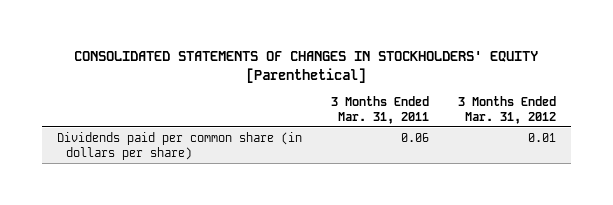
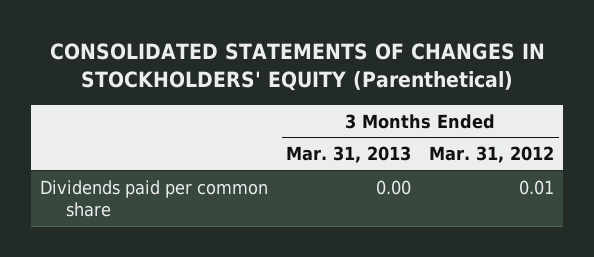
[74,50,539,83] CONSOLIDATED STATEMENTS OF CHANGES IN STOCKHOLDERS' EQUITY [Parenthetical] -> [50,43,546,91] CONSOLIDATED STATEMENTS OF CHANGES IN STOCKHOLDERS' EQUITY (Parenthetical)
[330,96,429,125] 3 Months Ended Mar. 31, 2011 -> none
none -> [286,146,412,164] Mar. 31, 2013
[56,132,302,161] Dividends paid per common share (in dollars per share) -> [40,179,269,218] Dividends paid per common share

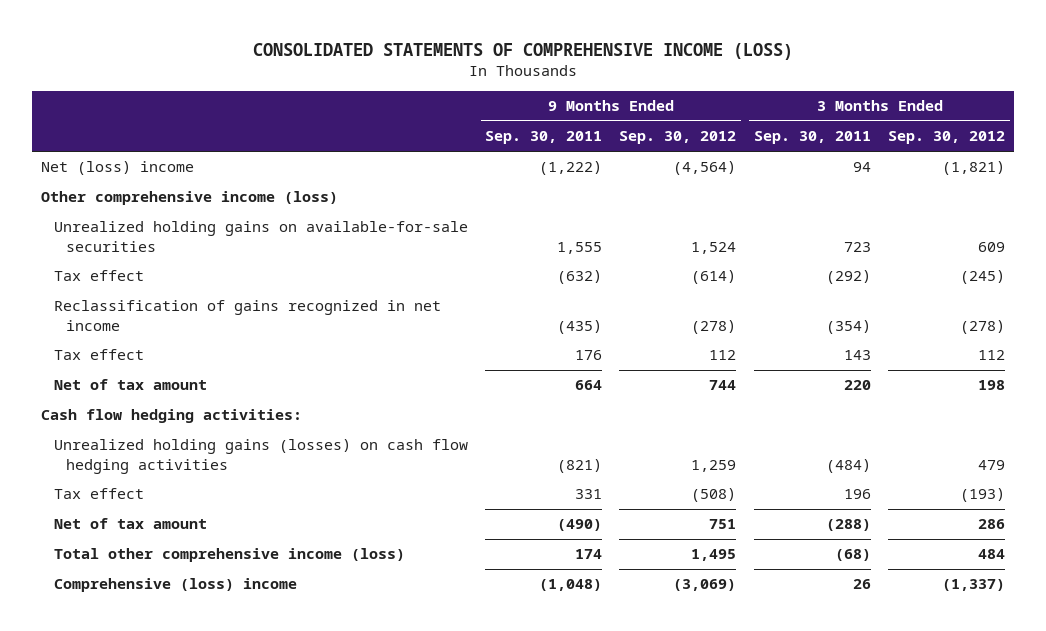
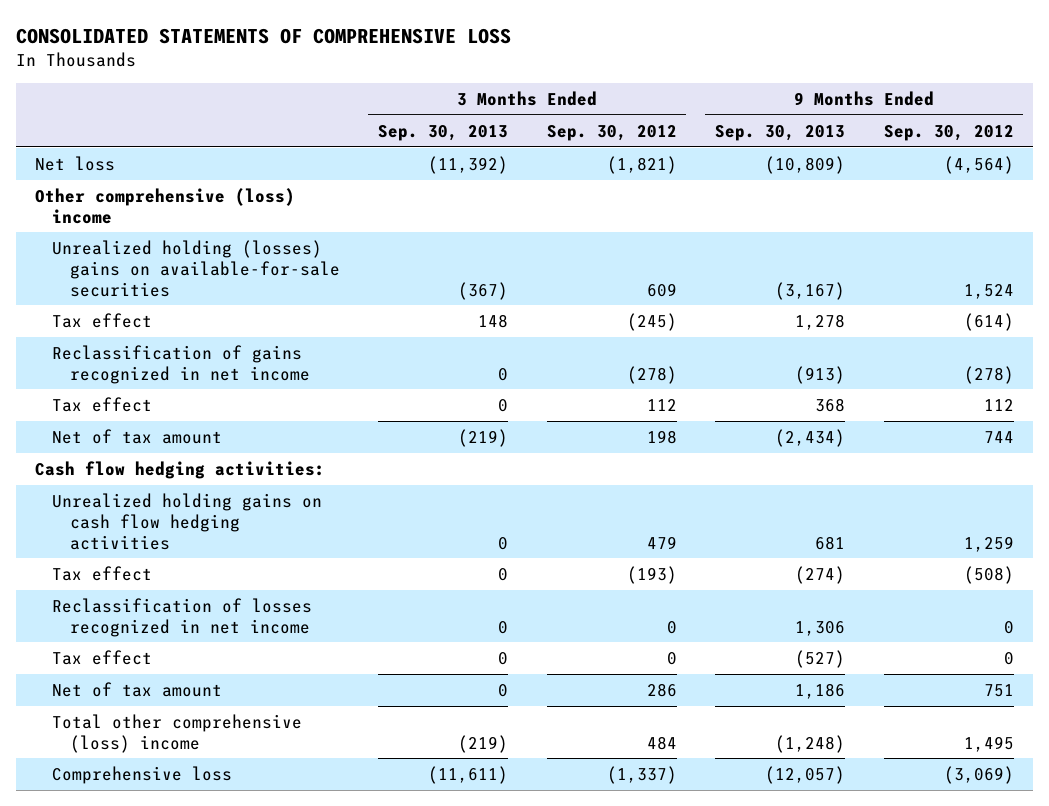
[253,42,794,60] CONSOLIDATED STATEMENTS OF COMPREHENSIVE INCOME (LOSS) -> [16,27,512,44] CONSOLIDATED STATEMENTS OF COMPREHENSIVE LOSS
[484,131,602,145] Sep. 30, 2011 -> none
[753,131,871,145] Sep. 30, 2011 -> none
none -> [378,124,509,141] Sep. 30, 2013
none -> [715,124,846,141] Sep. 30, 2013
[41,161,195,176] Net (loss) income -> [35,155,116,171] Net loss
[41,191,339,206] Other comprehensive income (loss) -> [35,187,296,224] Other comprehensive (loss) income
[53,221,468,252] Unrealized holding gains on available-for-sale securities -> [52,239,340,297] Unrealized holding (losses) gains on available-for-sale securities
[53,439,468,474] Unrealized holding gains (losses) on cash flow hedging activities -> [52,492,323,550] Unrealized holding gains on cash flow hedging activities
none -> [52,597,313,637] Reclassification of losses recognized in net income
none -> [52,649,153,665] Tax effect
[53,548,405,563] Total other comprehensive income (loss) -> [52,713,303,753] Total other comprehensive (loss) income
[53,578,297,593] Comprehensive (loss) income -> [52,765,233,784] Comprehensive loss

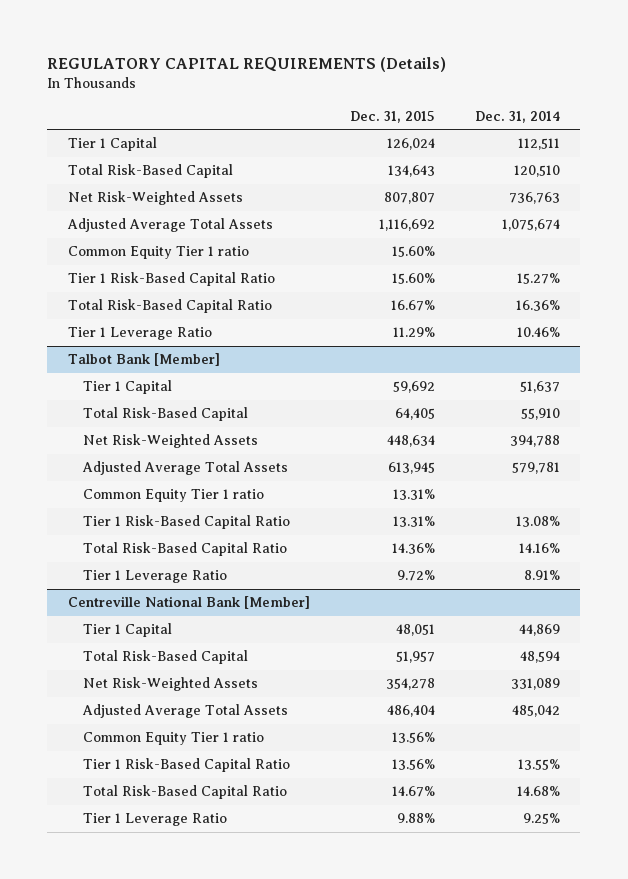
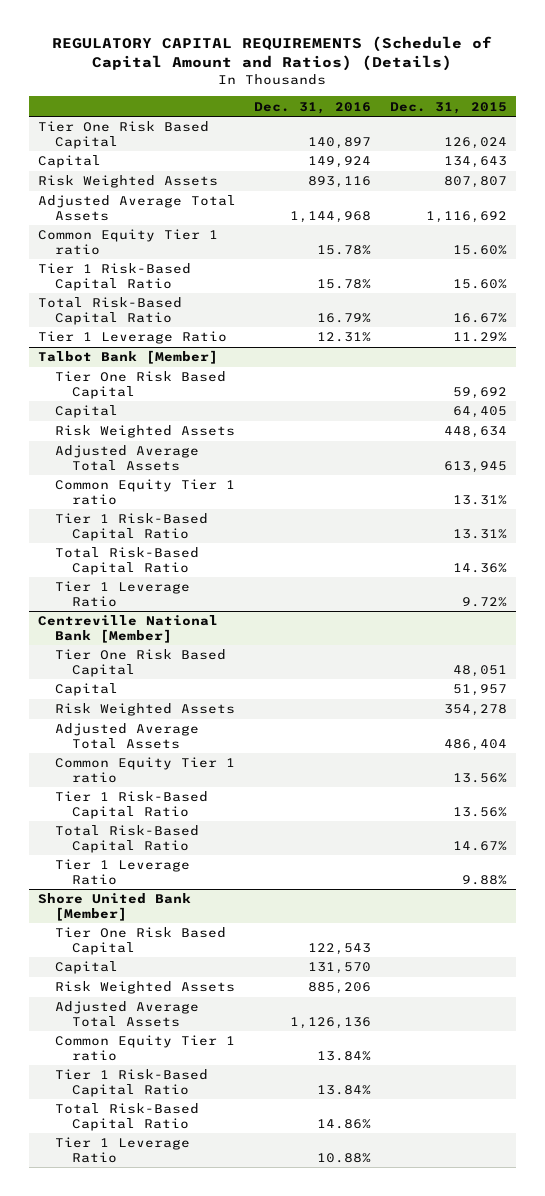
[47,57,447,73] REGULATORY CAPITAL REQUIREMENTS (Details) -> [52,36,493,72] REGULATORY CAPITAL REQUIREMENTS (Schedule of Capital Amount and Ratios) (Details)
[475,110,561,123] Dec. 31, 2014 -> none
none -> [254,101,372,114] Dec. 31, 2016
[67,137,157,152] Tier 1 Capital -> [38,121,210,149] Tier One Risk Based Capital
[67,164,233,179] Total Risk-Based Capital -> [38,155,102,169] Capital
[67,191,243,206] Net Risk-Weighted Assets -> [38,175,219,189] Risk Weighted Assets
[82,380,172,395] Tier 1 Capital -> [55,371,227,399] Tier One Risk Based Capital
[82,407,248,422] Total Risk-Based Capital -> [55,405,119,419] Capital
[82,434,258,449] Net Risk-Weighted Assets -> [55,425,236,439] Risk Weighted Assets
[82,623,172,638] Tier 1 Capital -> [55,649,227,677] Tier One Risk Based Capital
[82,650,248,665] Total Risk-Based Capital -> [55,683,119,697] Capital
[82,677,258,692] Net Risk-Weighted Assets -> [55,703,236,717] Risk Weighted Assets
none -> [38,893,192,921] Shore United Bank [Member]
none -> [55,927,227,955] Tier One Risk Based Capital
none -> [55,961,119,975] Capital
none -> [55,981,236,995] Risk Weighted Assets
none -> [55,1001,200,1027] Adjusted Average Total Assets
none -> [55,1035,236,1061] Common Equity Tier 1 ratio
none -> [55,1069,209,1097] Tier 1 Risk-Based Capital Ratio
none -> [55,1103,200,1131] Total Risk-Based Capital Ratio
none -> [55,1137,191,1163] Tier 1 Leverage Ratio

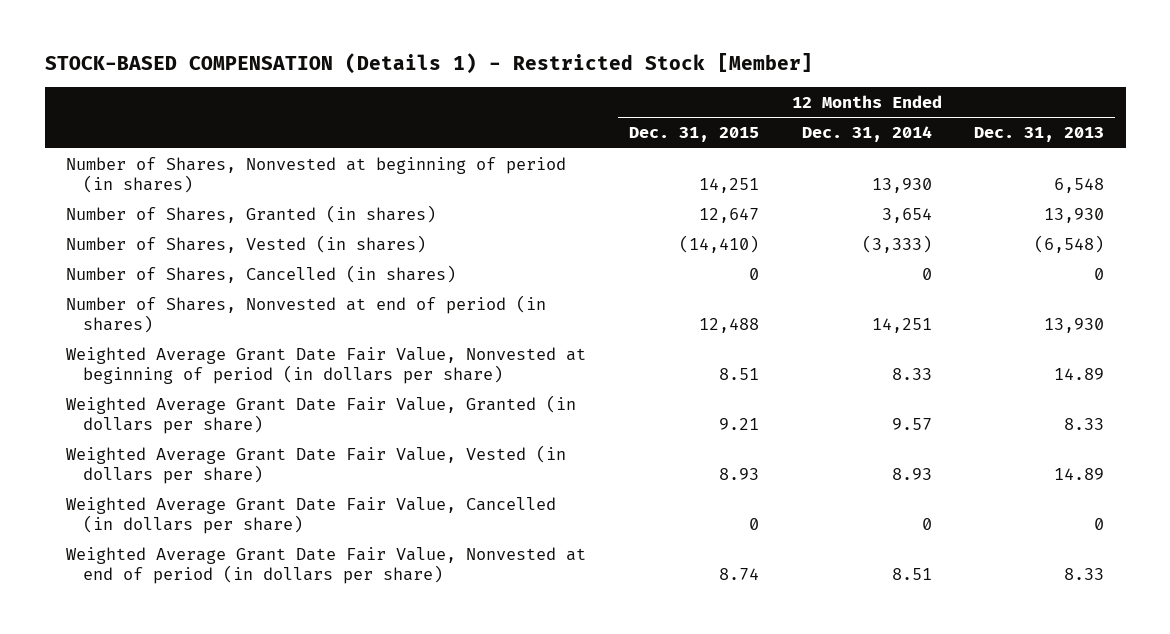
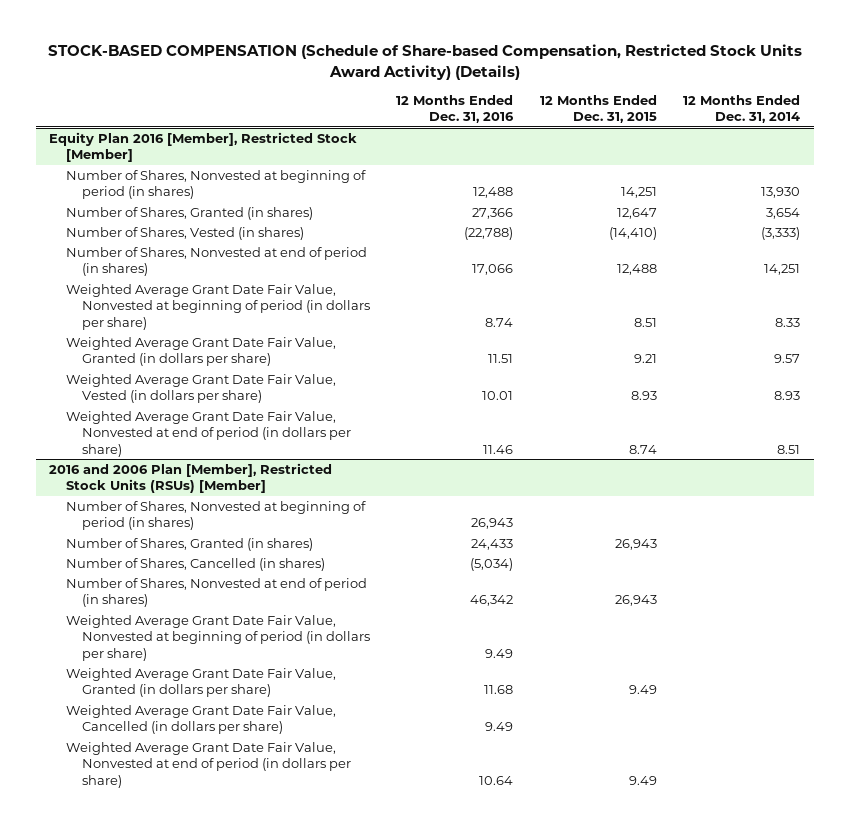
[44,53,813,75] STOCK-BASED COMPENSATION (Details 1) - Restricted Stock [Member] -> [47,44,802,80] STOCK-BASED COMPENSATION (Schedule of Share-based Compensation, Restricted Stock Units Award Activity) (Details)
[974,127,1105,143] Dec. 31, 2013 -> none
none -> [396,94,515,124] 12 Months Ended Dec. 31, 2016
none -> [49,131,358,163] Equity Plan 2016 [Member], Restricted Stock [Member]
[66,264,457,283] Number of Shares, Cancelled (in shares) -> none
[66,496,557,534] Weighted Average Grant Date Fair Value, Cancelled (in dollars per share) -> none
none -> [49,462,333,494] 2016 and 2006 Plan [Member], Restricted Stock Units (RSUs) [Member]
none -> [65,500,366,531] Number of Shares, Nonvested at beginning of period (in shares)
none -> [65,537,313,551] Number of Shares, Granted (in shares)
none -> [65,557,325,571] Number of Shares, Cancelled (in shares)
none -> [65,577,367,608] Number of Shares, Nonvested at end of period (in shares)
none -> [65,614,370,661] Weighted Average Grant Date Fair Value, Nonvested at beginning of period (in dollars per share)
none -> [65,667,336,698] Weighted Average Grant Date Fair Value, Granted (in dollars per share)
none -> [65,704,336,735] Weighted Average Grant Date Fair Value, Cancelled (in dollars per share)
none -> [65,741,351,788] Weighted Average Grant Date Fair Value, Nonvested at end of period (in dollars per share)

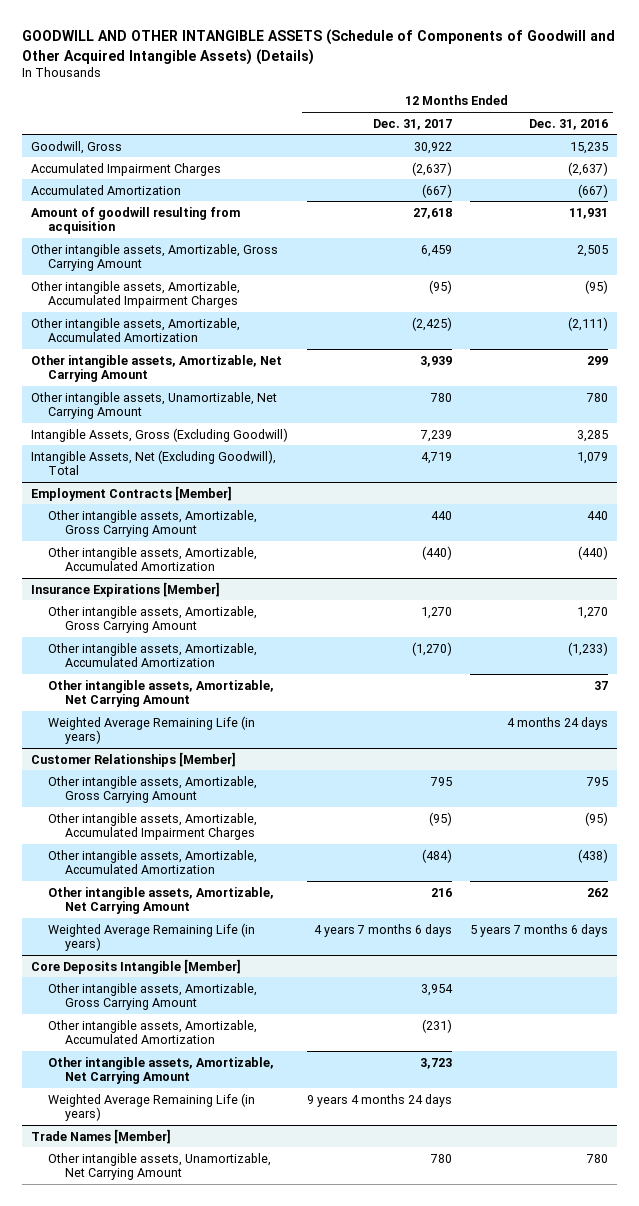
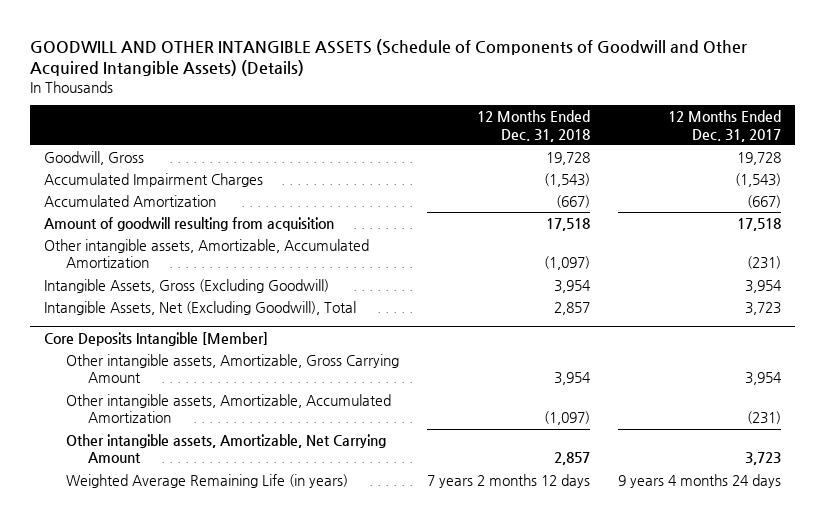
[528,118,608,130] Dec. 31, 2016 -> none
none -> [477,110,591,142] 12 Months Ended Dec. 31, 2018
[413,141,452,154] 30,922 -> [736,151,781,165] 19,728
[411,161,452,176] (2,637) -> [734,172,781,187] (1,543)
[31,243,279,271] Other intangible assets, Amortizable, Gross Carrying Amount -> none
[31,280,241,308] Other intangible assets, Amortizable, Accumulated Impairment Charges -> none
[31,354,283,382] Other intangible assets, Amortizable, Net Carrying Amount -> none
[31,391,278,419] Other intangible assets, Unamortizable, Net Carrying Amount -> none
[31,485,233,501] Employment Contracts [Member] -> none
[48,509,258,537] Other intangible assets, Amortizable, Gross Carrying Amount -> none
[48,546,258,571] Other intangible assets, Amortizable, Accumulated Amortization -> none
[31,581,221,597] Insurance Expirations [Member] -> none
[48,605,258,633] Other intangible assets, Amortizable, Gross Carrying Amount -> none
[48,642,258,667] Other intangible assets, Amortizable, Accumulated Amortization -> none
[48,679,275,707] Other intangible assets, Amortizable, Net Carrying Amount -> none
[48,715,256,744] Weighted Average Remaining Life (in years) -> none
[31,751,237,767] Customer Relationships [Member] -> none
[48,775,258,803] Other intangible assets, Amortizable, Gross Carrying Amount -> none
[48,812,258,840] Other intangible assets, Amortizable, Accumulated Impairment Charges -> none
[48,849,258,874] Other intangible assets, Amortizable, Accumulated Amortization -> none
[48,886,275,914] Other intangible assets, Amortizable, Net Carrying Amount -> none
[48,922,256,951] Weighted Average Remaining Life (in years) -> none
[412,207,452,219] 27,618 -> [736,217,781,231] 17,518
[411,316,452,331] (2,425) -> [746,256,781,270] (231)
[419,429,452,442] 7,239 -> [744,279,782,293] 3,954
[420,451,452,464] 4,719 -> [744,301,781,315] 3,723
[31,1128,172,1144] Trade Names [Member] -> none
[48,1152,272,1180] Other intangible assets, Unamortizable, Net Carrying Amount -> none

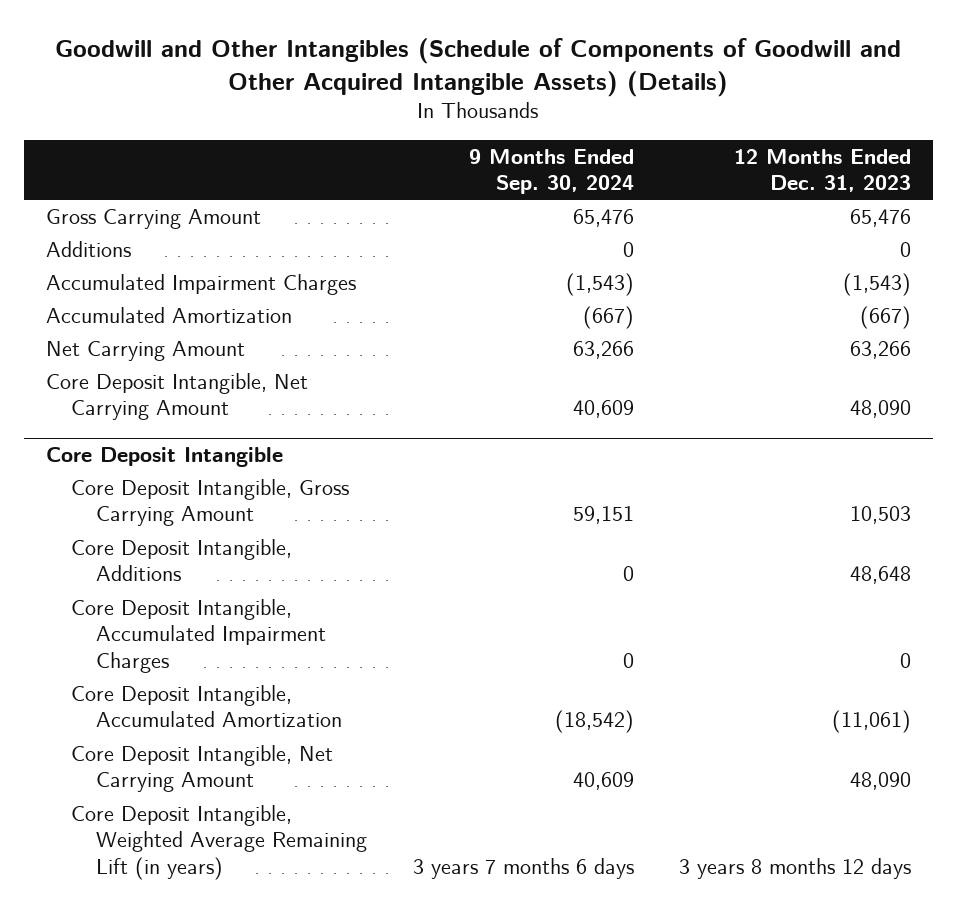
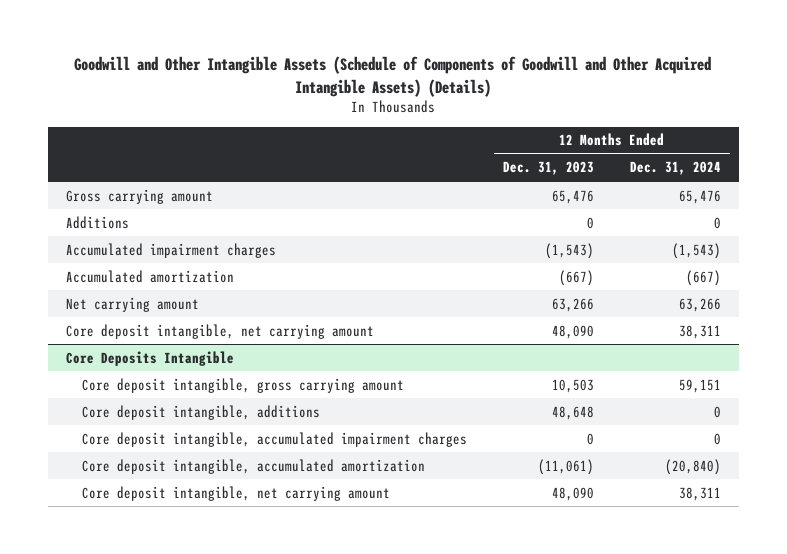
[55,37,902,97] Goodwill and Other Intangibles (Schedule of Components of Goodwill and Other Acquired Intangible Assets) (Details) -> [74,56,712,97] Goodwill and Other Intangible Assets (Schedule of Components of Goodwill and Other Acquired Intangible Assets) (Details)
[468,148,634,195] 9 Months Ended Sep. 30, 2024 -> none
none -> [629,161,721,176] Dec. 31, 2024
[46,208,262,229] Gross Carrying Amount -> [66,188,214,204] Gross carrying amount
[71,804,368,880] Core Deposit Intangible, Weighted Average Remaining Lift (in years) -> none
[46,273,357,295] Accumulated Impairment Charges -> [66,242,277,258] Accumulated impairment charges
[46,306,293,323] Accumulated Amortization -> [66,269,235,283] Accumulated amortization
[46,340,246,361] Net Carrying Amount -> [66,296,200,312] Net carrying amount
[46,372,309,421] Core Deposit Intangible, Net Carrying Amount -> [66,323,375,339] Core deposit intangible, net carrying amount
[46,447,284,468] Core Deposit Intangible -> [66,350,235,366] Core Deposits Intangible
[71,478,350,527] Core Deposit Intangible, Gross Carrying Amount -> [81,377,404,393] Core deposit intangible, gross carrying amount
[71,538,293,582] Core Deposit Intangible, Additions -> [81,404,320,420] Core deposit intangible, additions
[71,598,327,673] Core Deposit Intangible, Accumulated Impairment Charges -> [81,431,467,447] Core deposit intangible, accumulated impairment charges
[71,684,343,728] Core Deposit Intangible, Accumulated Amortization -> [81,458,425,474] Core deposit intangible, accumulated amortization
[71,744,334,793] Core Deposit Intangible, Net Carrying Amount -> [81,485,390,501] Core deposit intangible, net carrying amount

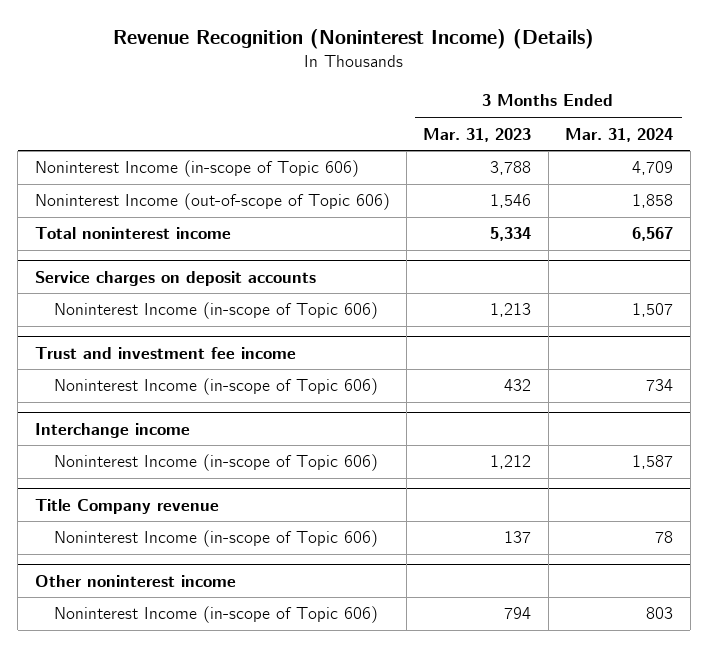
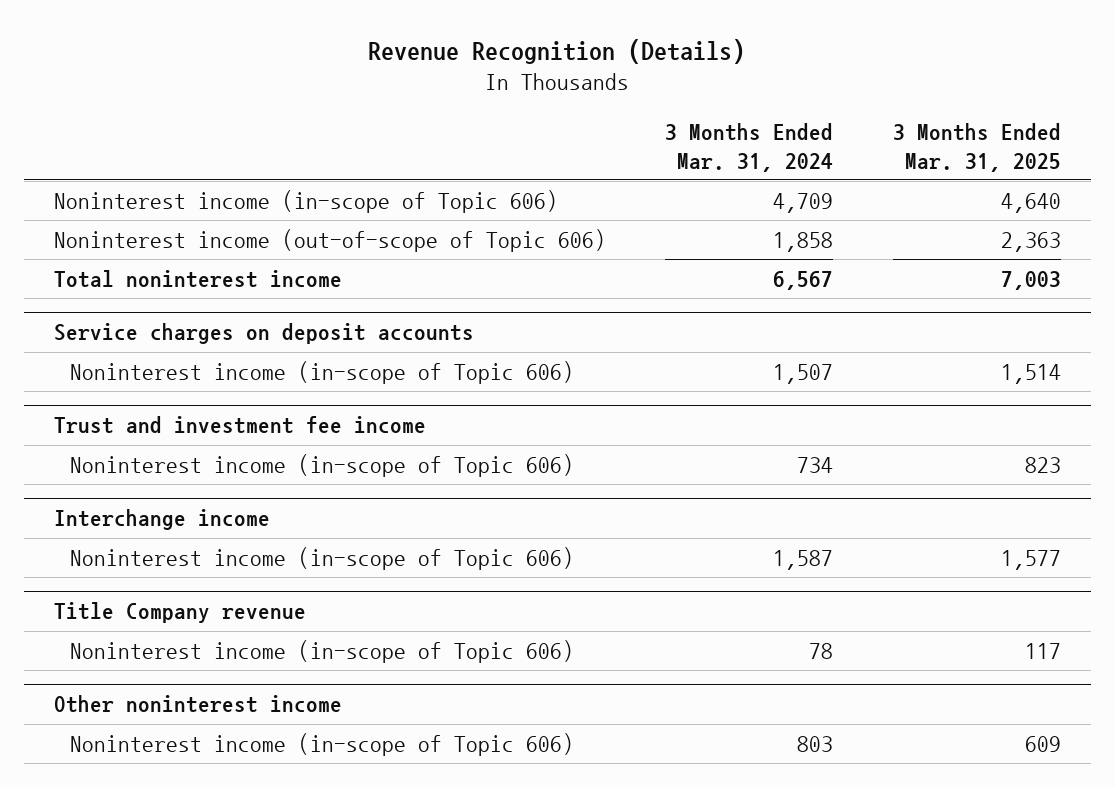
[112,29,594,50] Revenue Recognition (Noninterest Income) (Details) -> [368,38,746,64] Revenue Recognition (Details)
[423,127,532,142] Mar. 31, 2023 -> none
none -> [893,122,1062,172] 3 Months Ended Mar. 31, 2025
[34,160,359,178] Noninterest Income (in-scope of Topic 606) -> [53,189,558,213] Noninterest income (in-scope of Topic 606)
[34,193,390,211] Noninterest Income (out-of-scope of Topic 606) -> [53,228,606,252] Noninterest income (out-of-scope of Topic 606)
[53,302,378,320] Noninterest Income (in-scope of Topic 606) -> [70,360,575,384] Noninterest income (in-scope of Topic 606)
[53,378,378,396] Noninterest Income (in-scope of Topic 606) -> [70,453,575,477] Noninterest income (in-scope of Topic 606)
[53,454,378,472] Noninterest Income (in-scope of Topic 606) -> [70,546,575,570] Noninterest income (in-scope of Topic 606)
[53,530,378,548] Noninterest Income (in-scope of Topic 606) -> [70,639,575,663] Noninterest income (in-scope of Topic 606)
[53,606,378,624] Noninterest Income (in-scope of Topic 606) -> [70,732,575,756] Noninterest income (in-scope of Topic 606)

